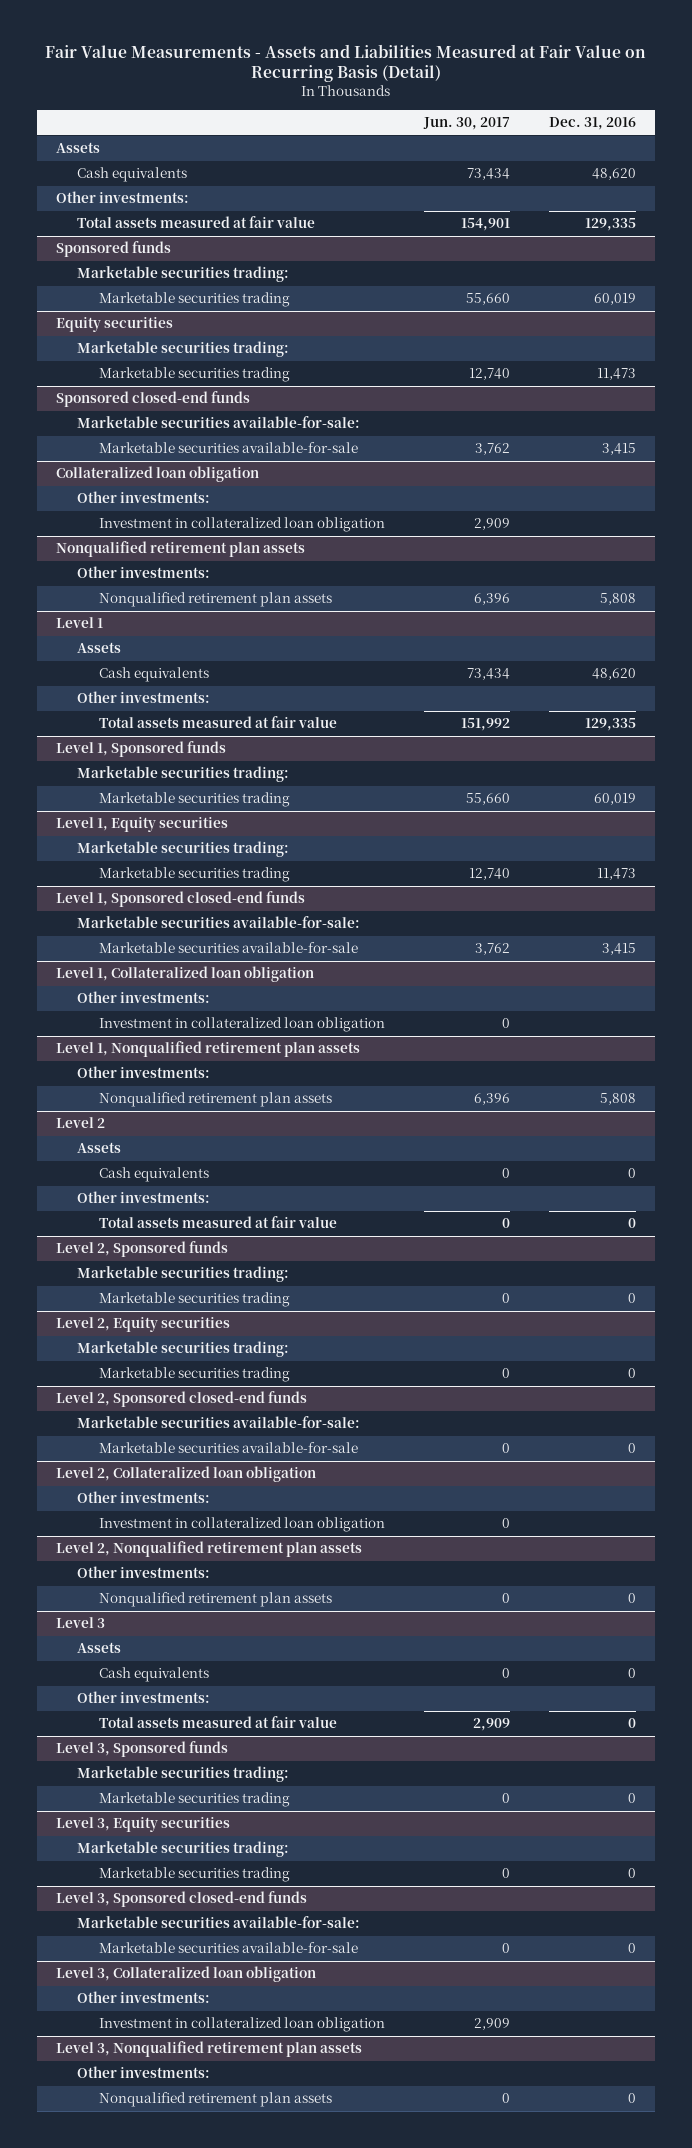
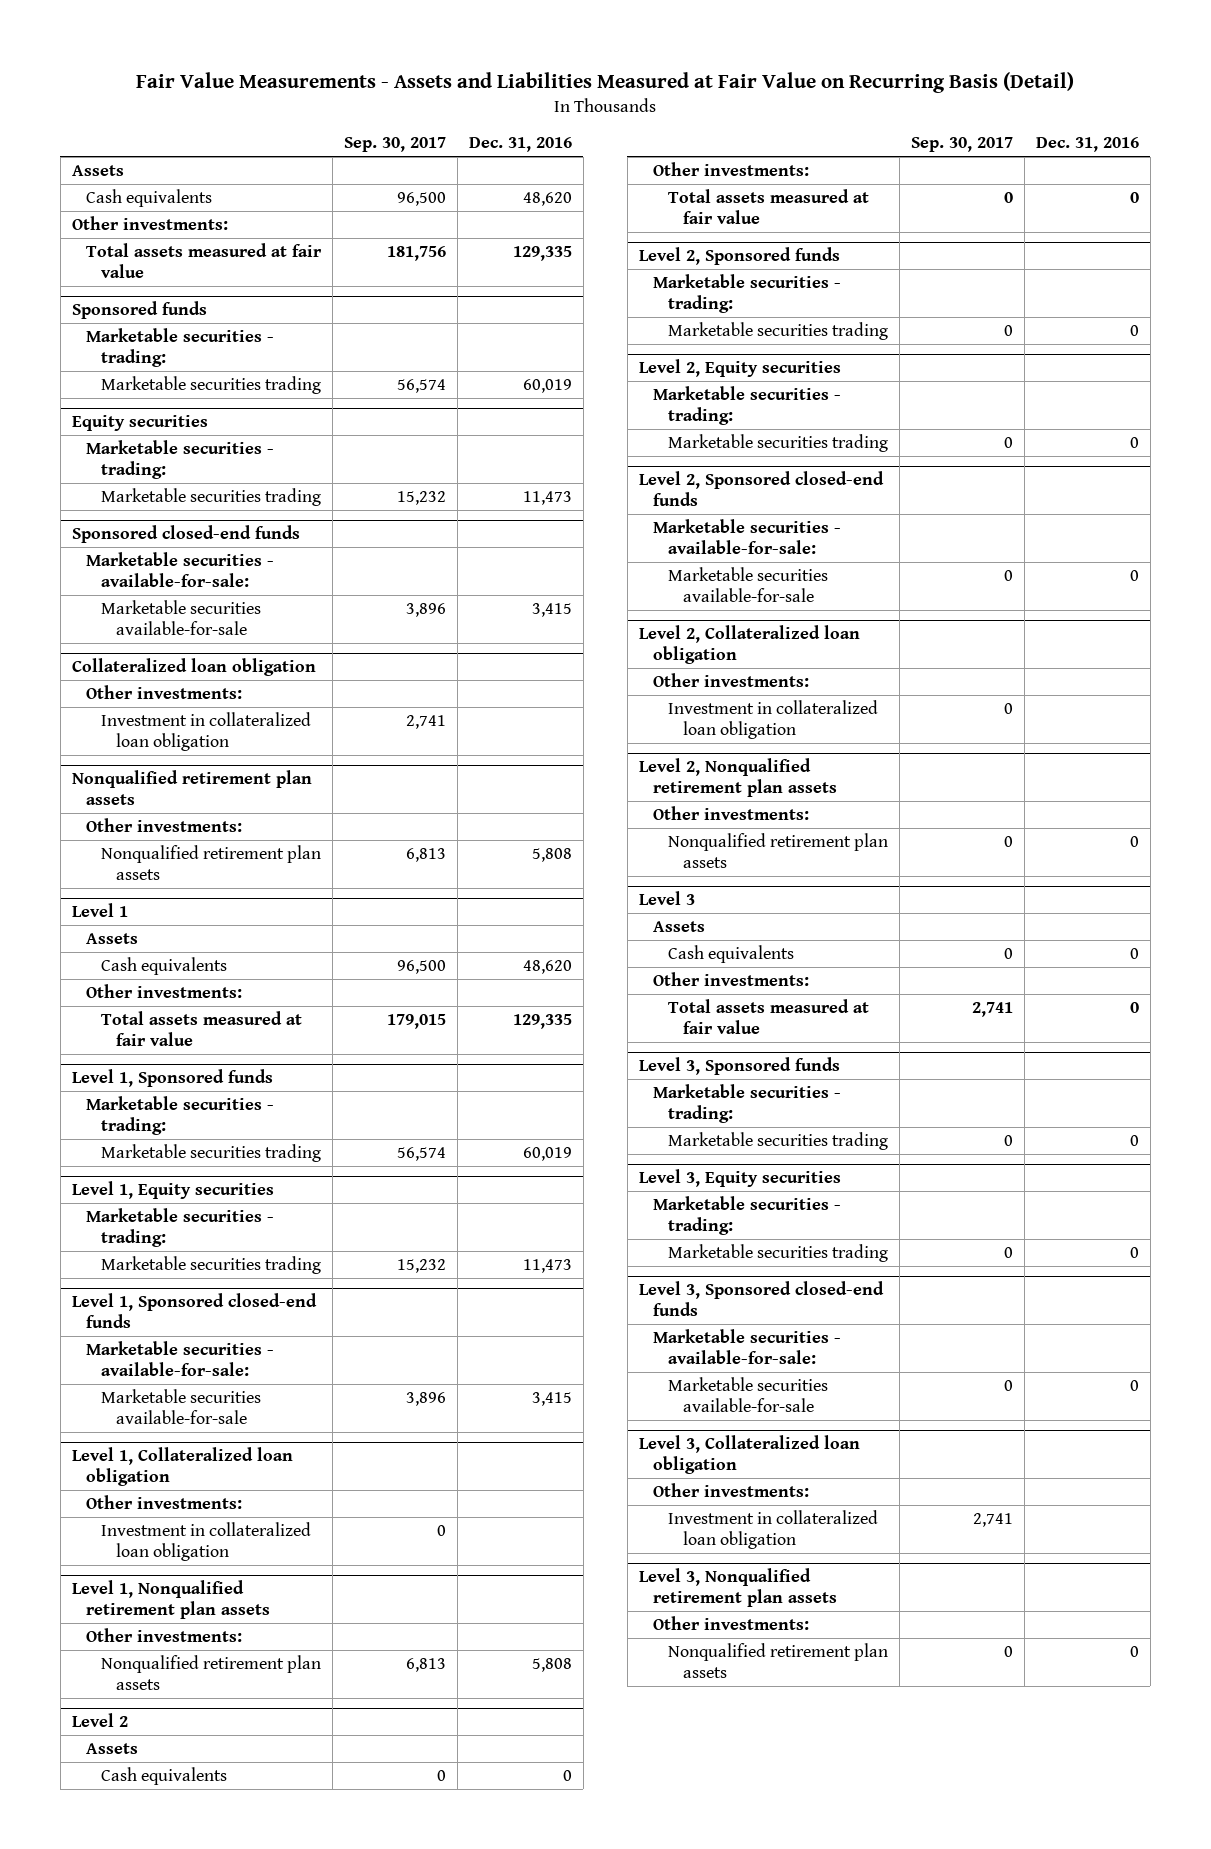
[422,117,510,131] Jun. 30, 2017 -> none
none -> [344,137,447,153] Sep. 30, 2017
[77,266,290,283] Marketable securities trading: -> [86,328,275,367] Marketable securities - trading:
[77,341,290,358] Marketable securities trading: -> [86,440,275,479] Marketable securities - trading:
[77,416,361,429] Marketable securities available-for-sale: -> [86,552,275,587] Marketable securities - available-for-sale:
[77,766,290,783] Marketable securities trading: -> [86,1096,275,1135] Marketable securities - trading:
[77,841,290,858] Marketable securities trading: -> [86,1208,275,1247] Marketable securities - trading:
[77,916,361,929] Marketable securities available-for-sale: -> [86,1341,275,1376] Marketable securities - available-for-sale:
[77,1266,290,1283] Marketable securities trading: -> [653,274,842,313] Marketable securities - trading:
[77,1341,290,1358] Marketable securities trading: -> [653,386,842,425] Marketable securities - trading:
[77,1416,361,1429] Marketable securities available-for-sale: -> [653,519,842,554] Marketable securities - available-for-sale:
[77,1766,290,1783] Marketable securities trading: -> [653,1084,842,1123] Marketable securities - trading:
[77,1841,290,1858] Marketable securities trading: -> [653,1196,842,1235] Marketable securities - trading:
[77,1916,361,1929] Marketable securities available-for-sale: -> [653,1329,842,1364] Marketable securities - available-for-sale:

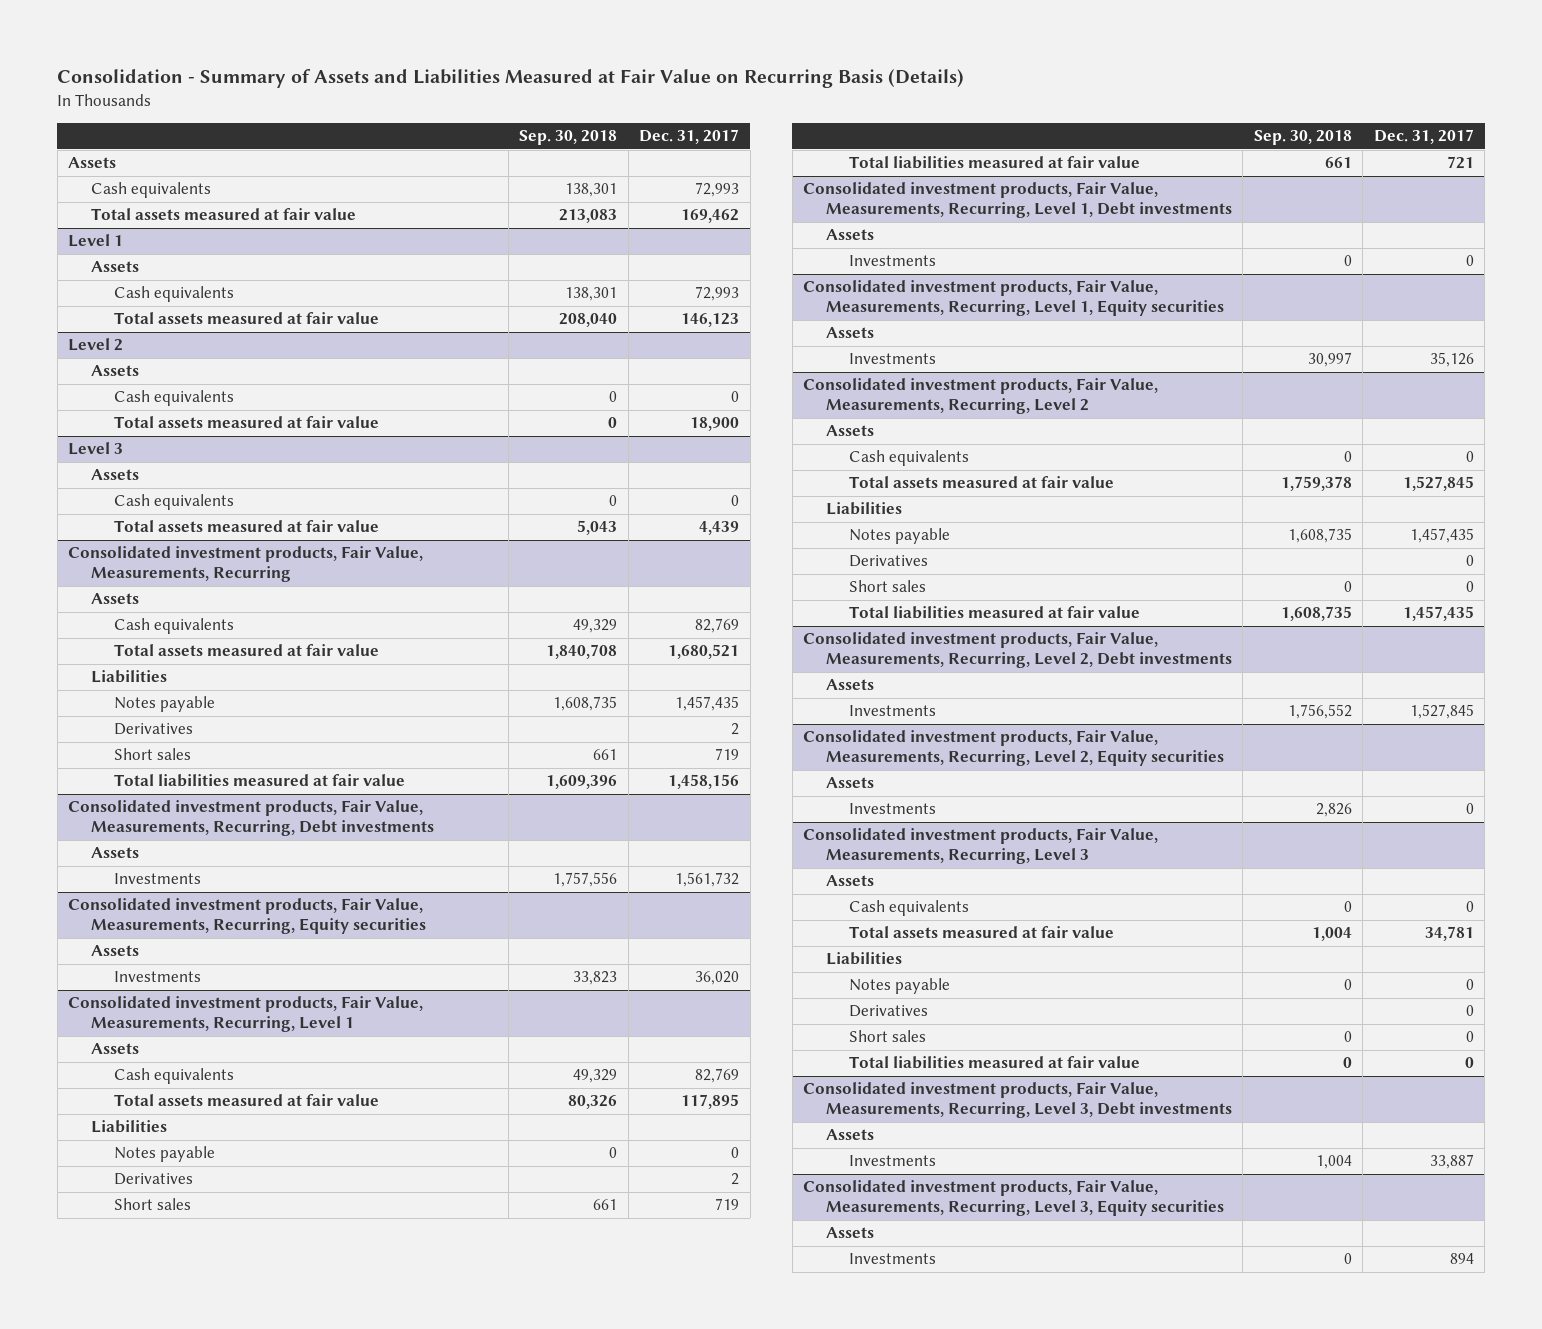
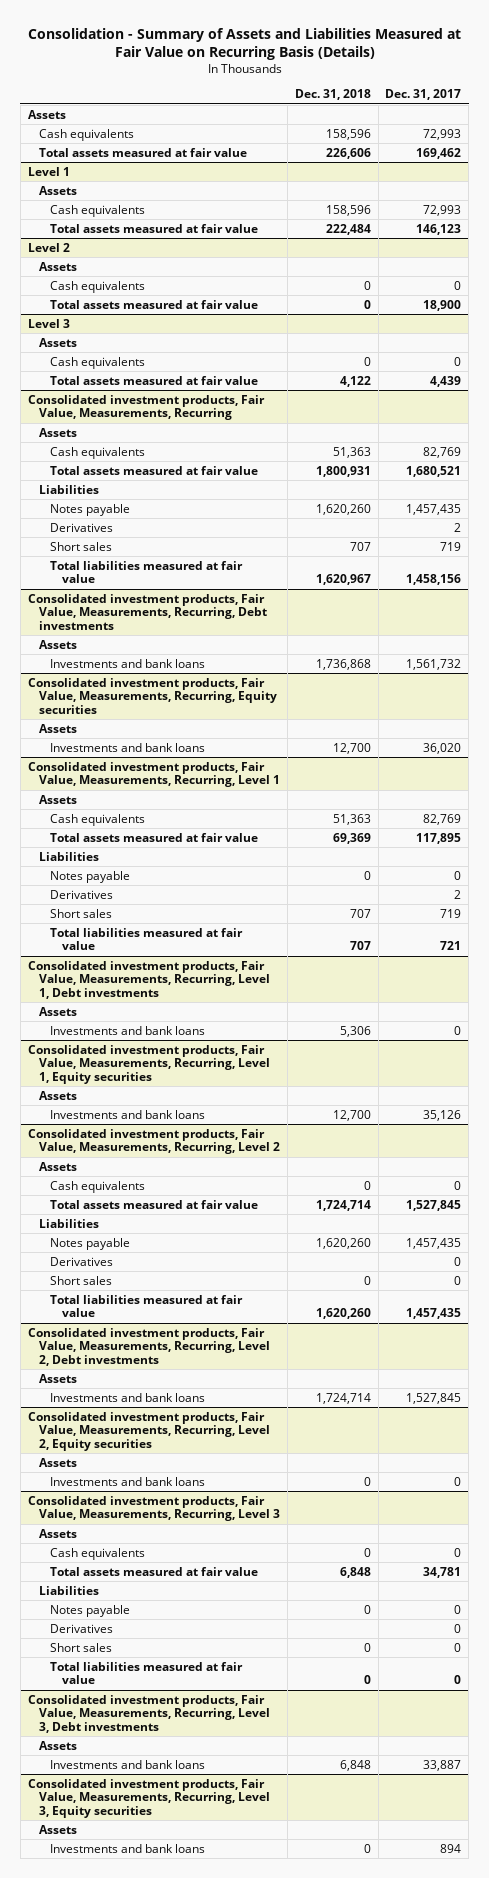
[519,130,618,146] Sep. 30, 2018 -> none
none -> [294,89,371,101] Dec. 31, 2018
[113,873,201,885] Investments -> [50,658,206,668] Investments and bank loans
[113,971,201,983] Investments -> [50,742,206,752] Investments and bank loans
[848,255,936,267] Investments -> [50,1025,206,1035] Investments and bank loans
[848,353,936,365] Investments -> [50,1109,206,1119] Investments and bank loans
[848,705,936,717] Investments -> [50,1392,206,1402] Investments and bank loans
[848,803,936,815] Investments -> [50,1476,206,1486] Investments and bank loans
[848,1155,936,1167] Investments -> [50,1759,206,1769] Investments and bank loans
[848,1253,936,1265] Investments -> [50,1843,206,1853] Investments and bank loans

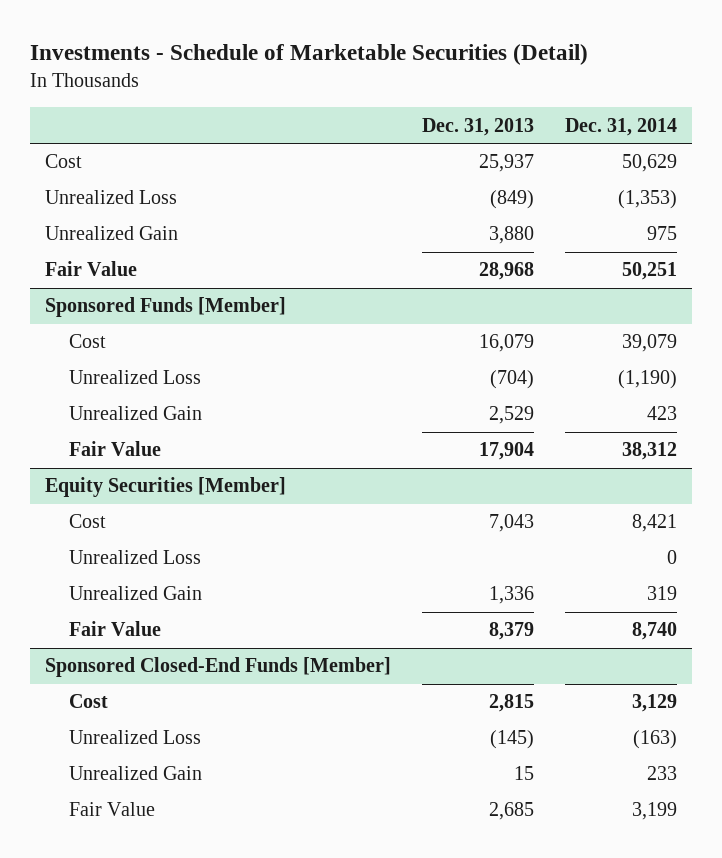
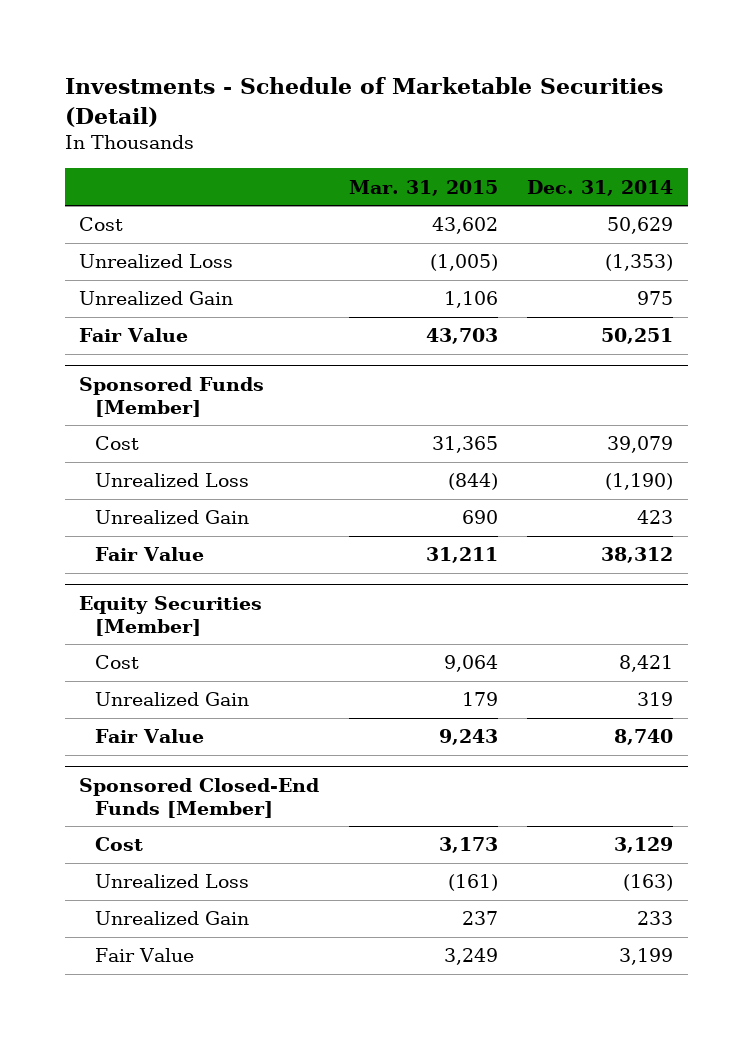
[421,117,534,136] Dec. 31, 2013 -> none
none -> [348,179,498,196] Mar. 31, 2015
[69,550,202,565] Unrealized Loss -> none

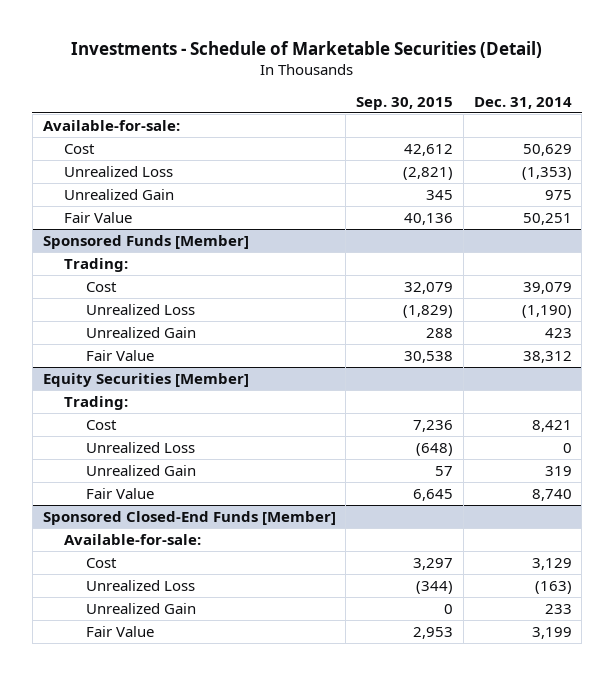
[348,179,498,196] Mar. 31, 2015 -> none
none -> [356,96,454,110] Sep. 30, 2015
none -> [42,119,180,131] Available-for-sale:
none -> [64,257,129,272] Trading:
none -> [64,395,129,410] Trading:
none -> [86,441,196,453] Unrealized Loss
none -> [64,533,202,545] Available-for-sale:

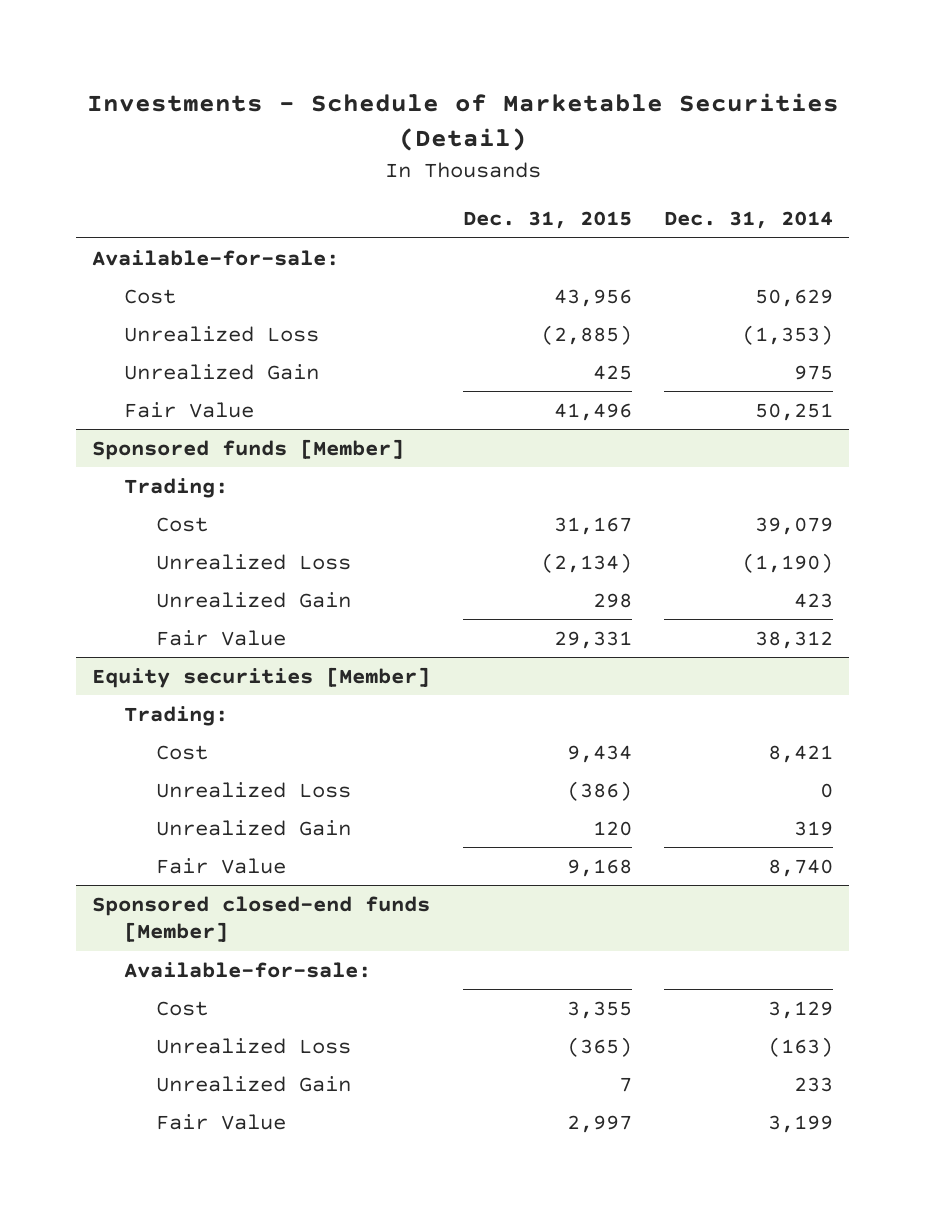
[356,96,454,110] Sep. 30, 2015 -> none
none -> [462,211,632,230] Dec. 31, 2015
[42,234,249,249] Sponsored Funds [Member] -> [92,438,405,460] Sponsored funds [Member]
[42,372,249,387] Equity Securities [Member] -> [92,666,431,688] Equity securities [Member]
[42,510,336,525] Sponsored Closed-End Funds [Member] -> [92,895,431,943] Sponsored closed-end funds [Member]

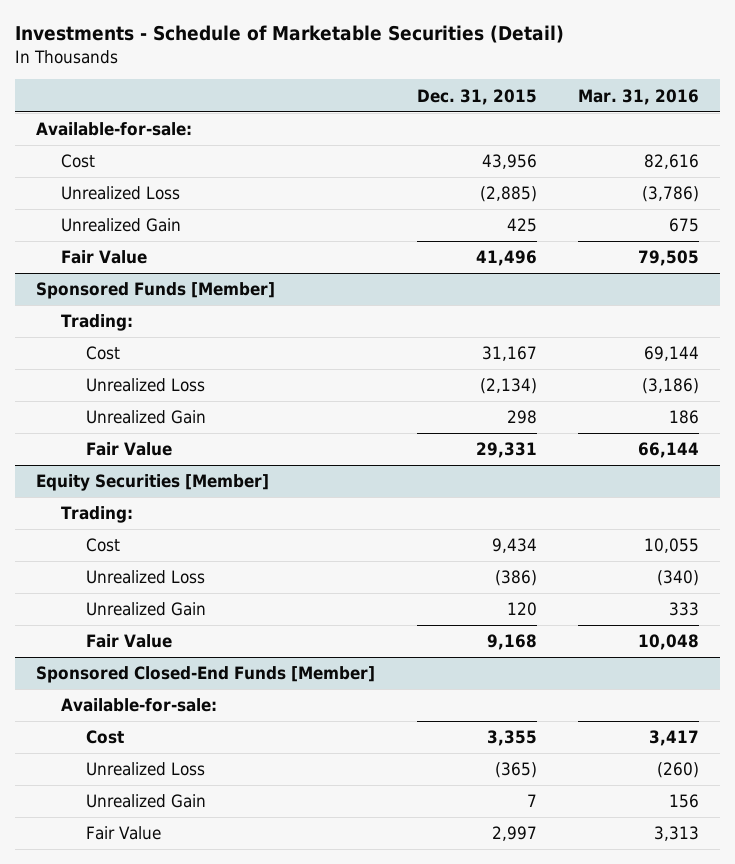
[663,211,833,230] Dec. 31, 2014 -> none
none -> [578,88,700,105] Mar. 31, 2016
[92,438,405,460] Sponsored funds [Member] -> [35,282,275,300] Sponsored Funds [Member]
[92,666,431,688] Equity securities [Member] -> [35,474,269,492] Equity Securities [Member]
[92,895,431,943] Sponsored closed-end funds [Member] -> [35,666,375,684] Sponsored Closed-End Funds [Member]

